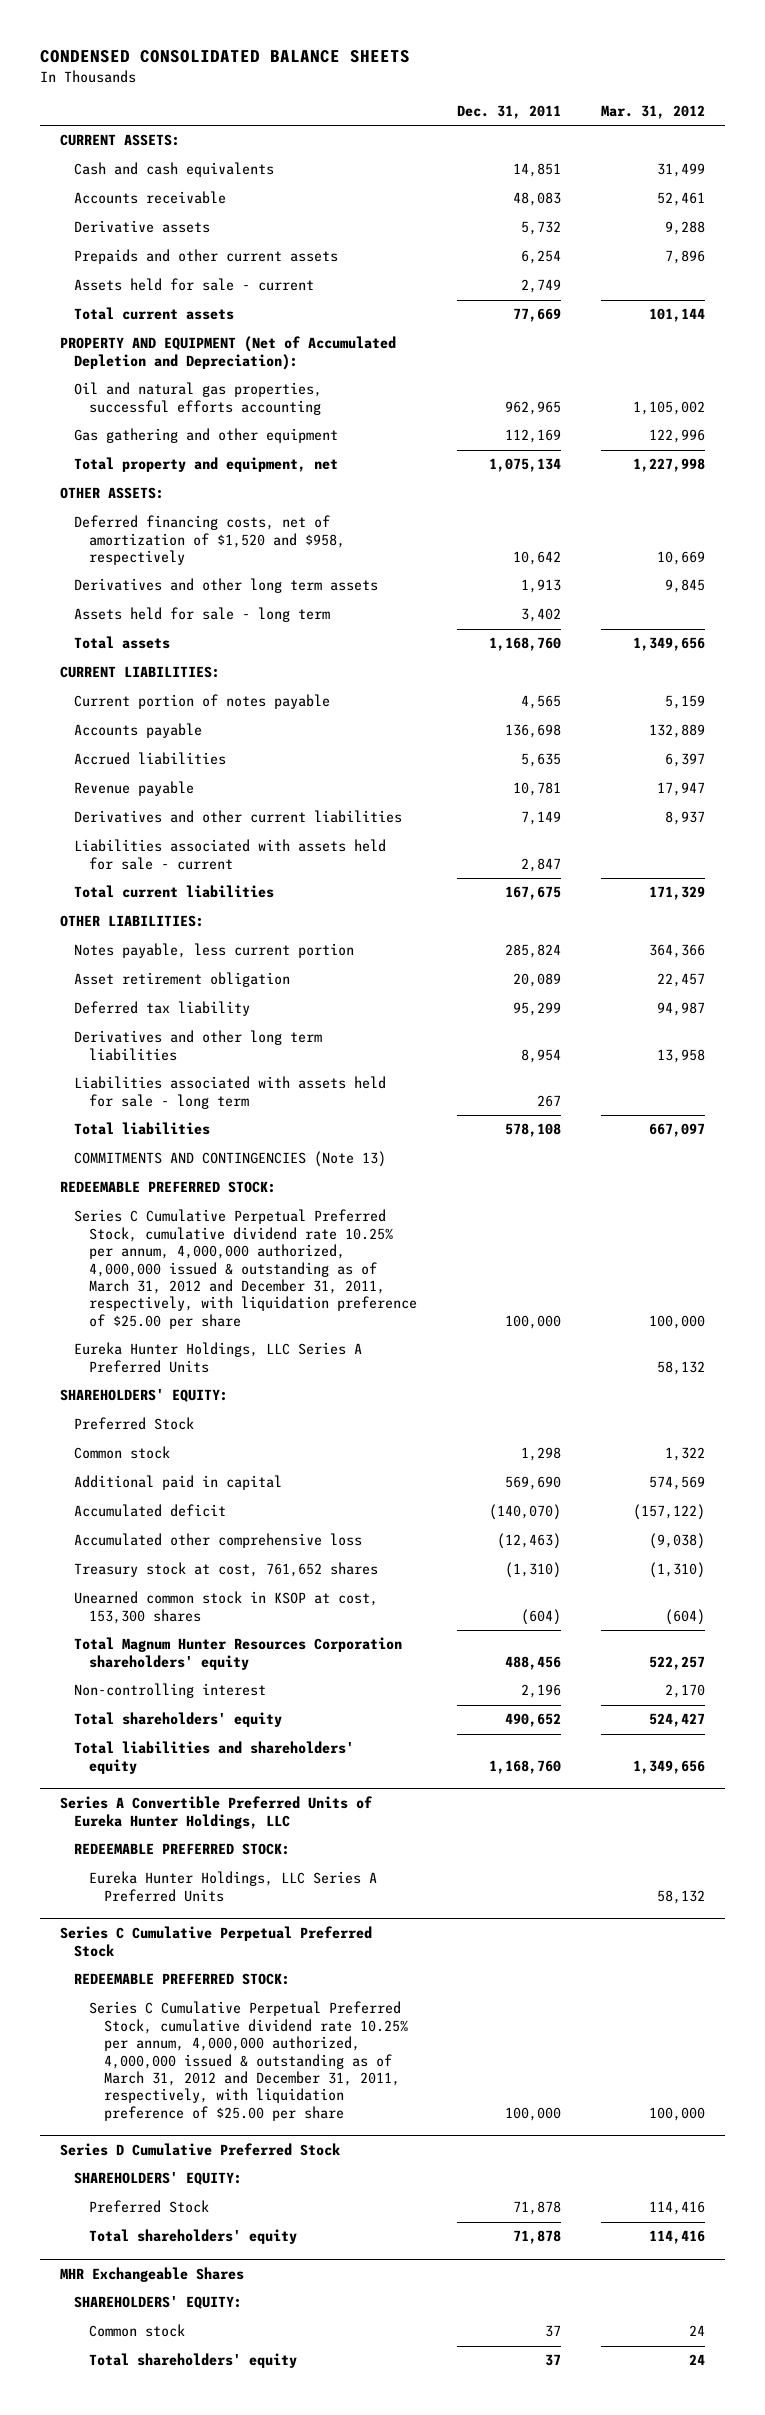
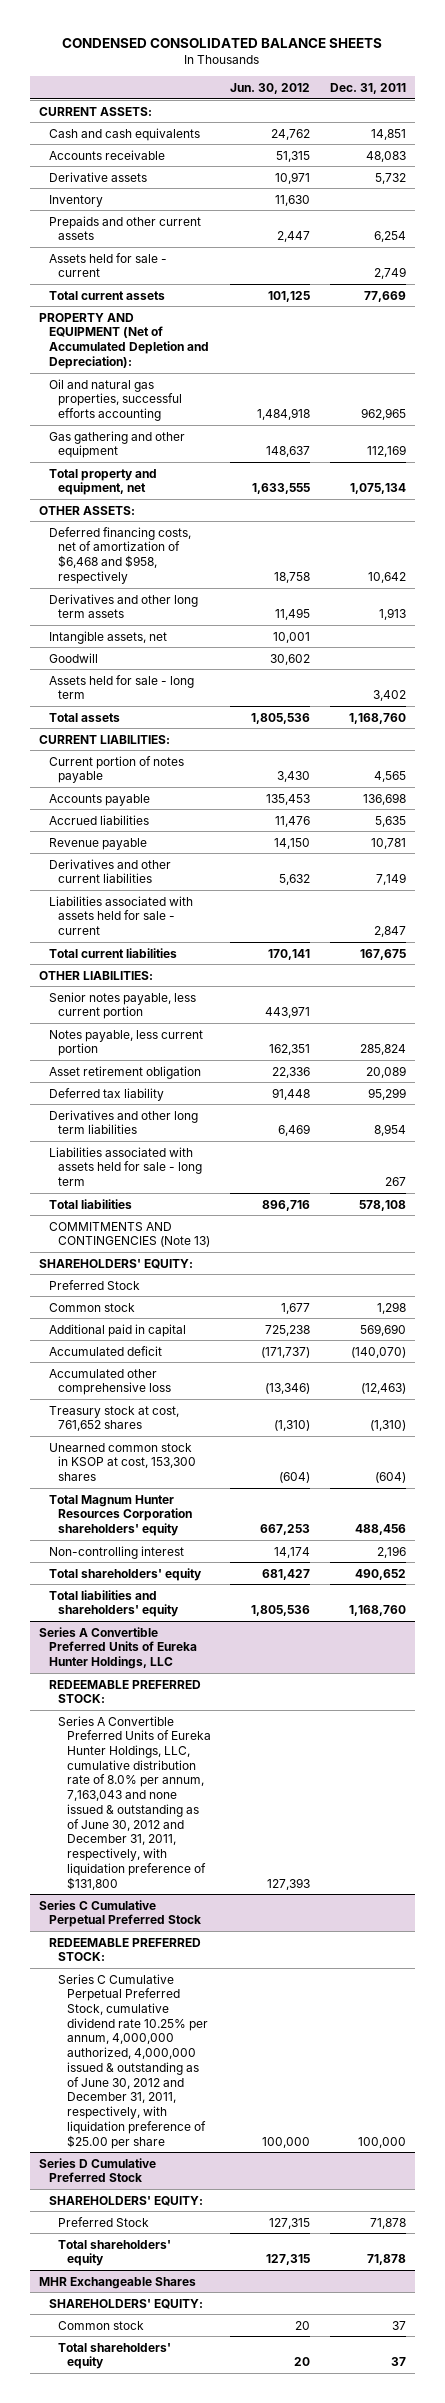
[601,105,706,120] Mar. 31, 2012 -> none
none -> [230,82,311,94] Jun. 30, 2012
none -> [48,194,103,207] Inventory
[74,515,346,566] Deferred financing costs, net of amortization of $1,520 and $958, respectively -> [48,526,191,584] Deferred financing costs, net of amortization of $6,468 and $958, respectively
none -> [48,630,167,644] Intangible assets, net
none -> [48,652,98,663] Goodwill
none -> [48,991,196,1020] Senior notes payable, less current portion
[59,1181,276,1194] REDEEMABLE PREFERRED STOCK: -> none
[74,1209,418,1329] Series C Cumulative Perpetual Preferred Stock, cumulative dividend rate 10.25% per annum, 4,000,000 authorized, 4,000,000 issued & outstanding as of March 31, 2012 and December 31, 2011, respectively, with liquidation preference of $25.00 per share -> none
[74,1342,363,1373] Eureka Hunter Holdings, LLC Series A Preferred Units -> none
[89,1871,378,1902] Eureka Hunter Holdings, LLC Series A Preferred Units -> [57,1715,211,1890] Series A Convertible Preferred Units of Eureka Hunter Holdings, LLC, cumulative distribution rate of 8.0% per annum, 7,163,043 and none issued & outstanding as of June 30, 2012 and December 31, 2011, respectively, with liquidation preference of $131,800
[89,2001,409,2121] Series C Cumulative Perpetual Preferred Stock, cumulative dividend rate 10.25% per annum, 4,000,000 authorized, 4,000,000 issued & outstanding as of March 31, 2012 and December 31, 2011, respectively, with liquidation preference of $25.00 per share -> [57,1973,208,2149] Series C Cumulative Perpetual Preferred Stock, cumulative dividend rate 10.25% per annum, 4,000,000 authorized, 4,000,000 issued & outstanding as of June 30, 2012 and December 31, 2011, respectively, with liquidation preference of $25.00 per share

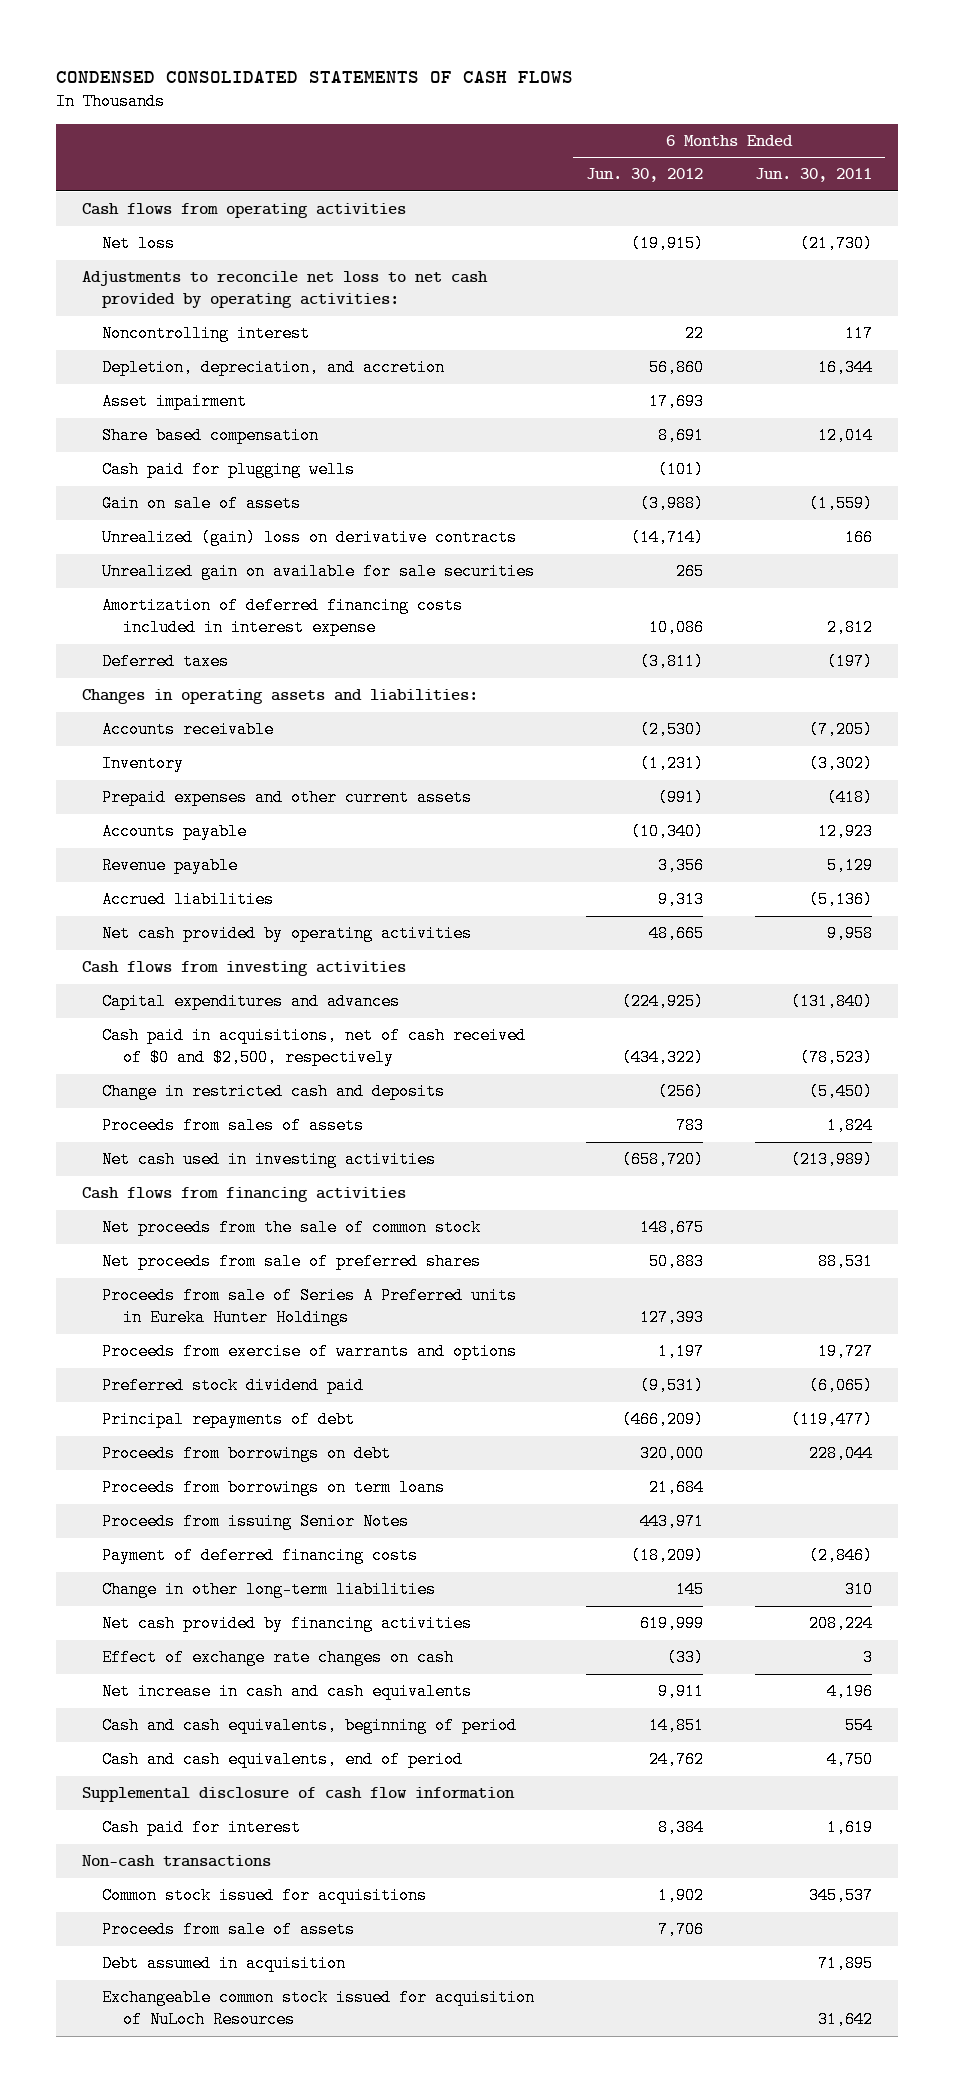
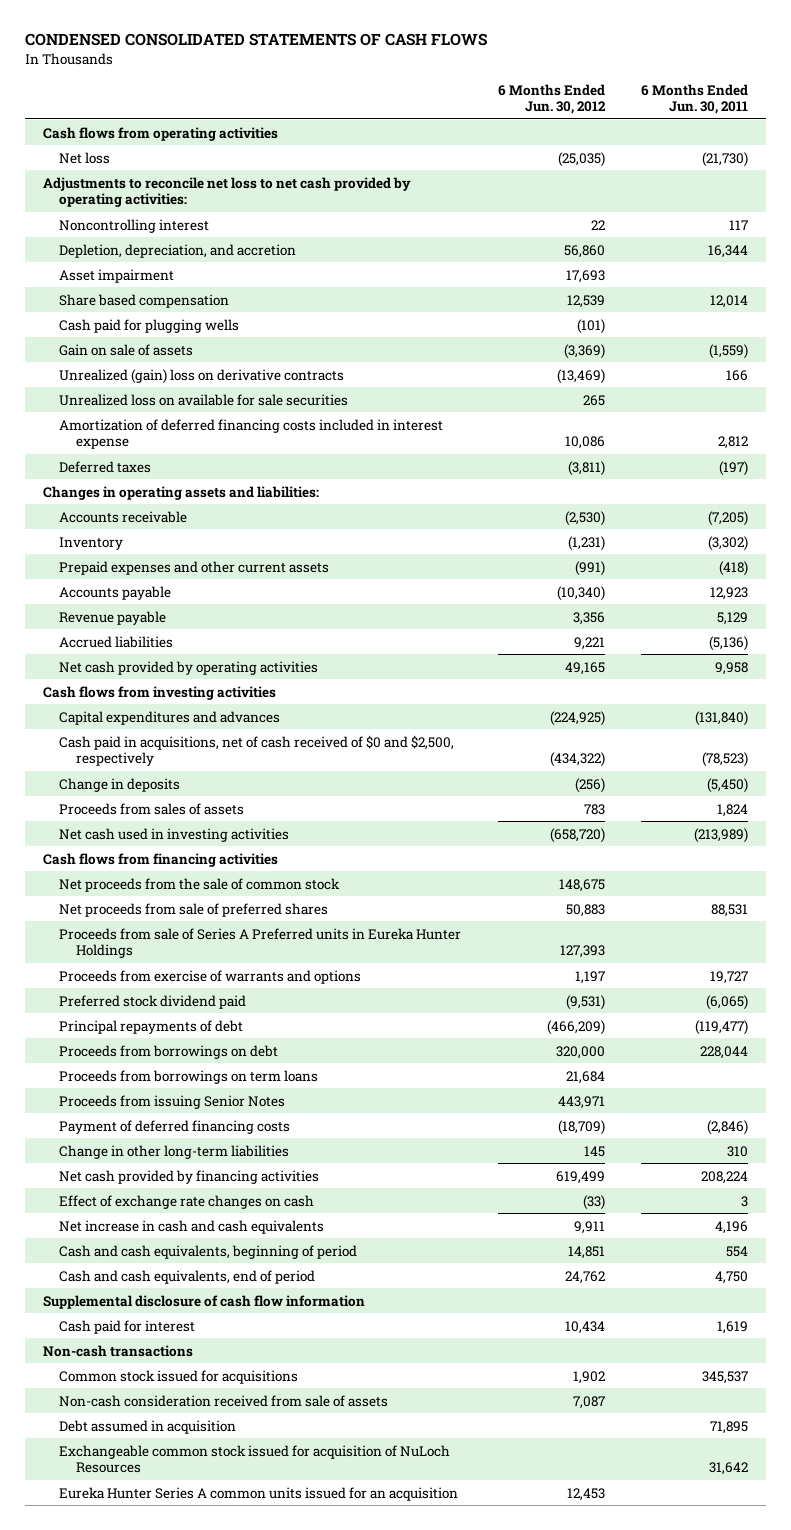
[631,235,705,253] (19,915) -> [557,151,605,167] (25,035)
[658,427,705,445] 8,691 -> [566,294,605,308] 12,539
[640,495,705,513] (3,988) -> [563,343,605,359] (3,369)
[631,529,705,547] (14,714) -> [556,368,605,384] (13,469)
[102,563,536,581] Unrealized gain on available for sale securities -> [59,393,349,406] Unrealized loss on available for sale securities
[658,891,705,909] 9,313 -> [573,636,605,650] 9,221
[649,925,705,943] 48,665 -> [564,661,605,675] 49,165
[102,1083,446,1101] Change in restricted cash and deposits -> [59,777,181,792] Change in deposits
[631,1547,705,1565] (18,209) -> [557,1119,605,1135] (18,709)
[640,1615,705,1633] 619,999 -> [555,1170,605,1184] 619,499
[658,1819,705,1837] 8,384 -> [564,1320,605,1334] 10,434
[102,1921,356,1939] Proceeds from sale of assets -> [59,1394,389,1407] Non-cash consideration received from sale of assets
[658,1921,705,1939] 7,706 -> [572,1395,605,1409] 7,087
none -> [59,1486,459,1501] Eureka Hunter Series A common units issued for an acquisition

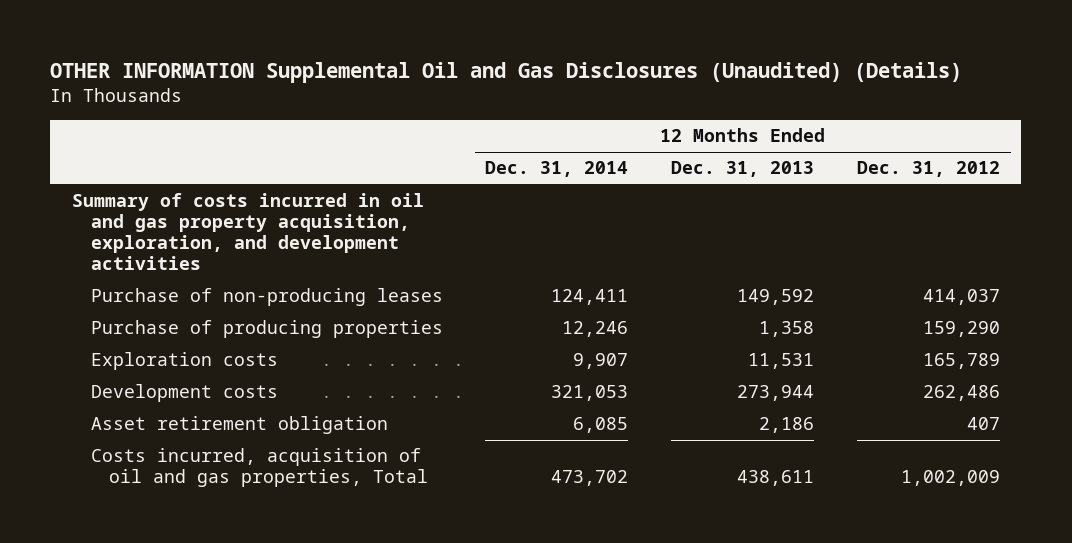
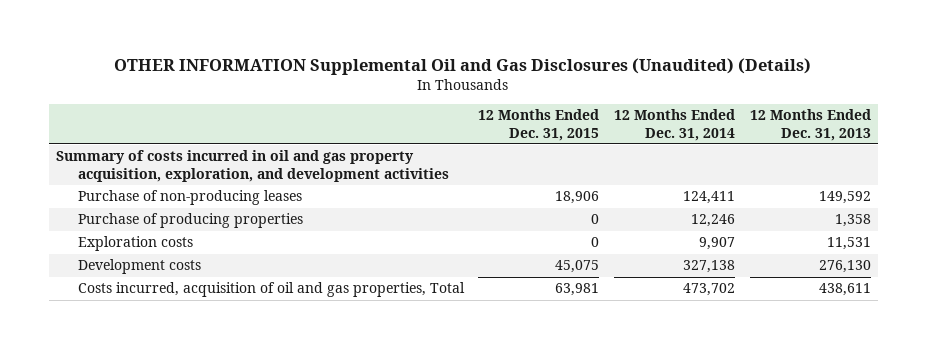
[856,161,1000,178] Dec. 31, 2012 -> none
none -> [478,109,600,141] 12 Months Ended Dec. 31, 2015
[90,416,388,435] Asset retirement obligation -> none
[551,385,629,402] 321,053 -> [683,260,736,274] 327,138
[737,385,815,402] 273,944 -> [819,260,872,274] 276,130

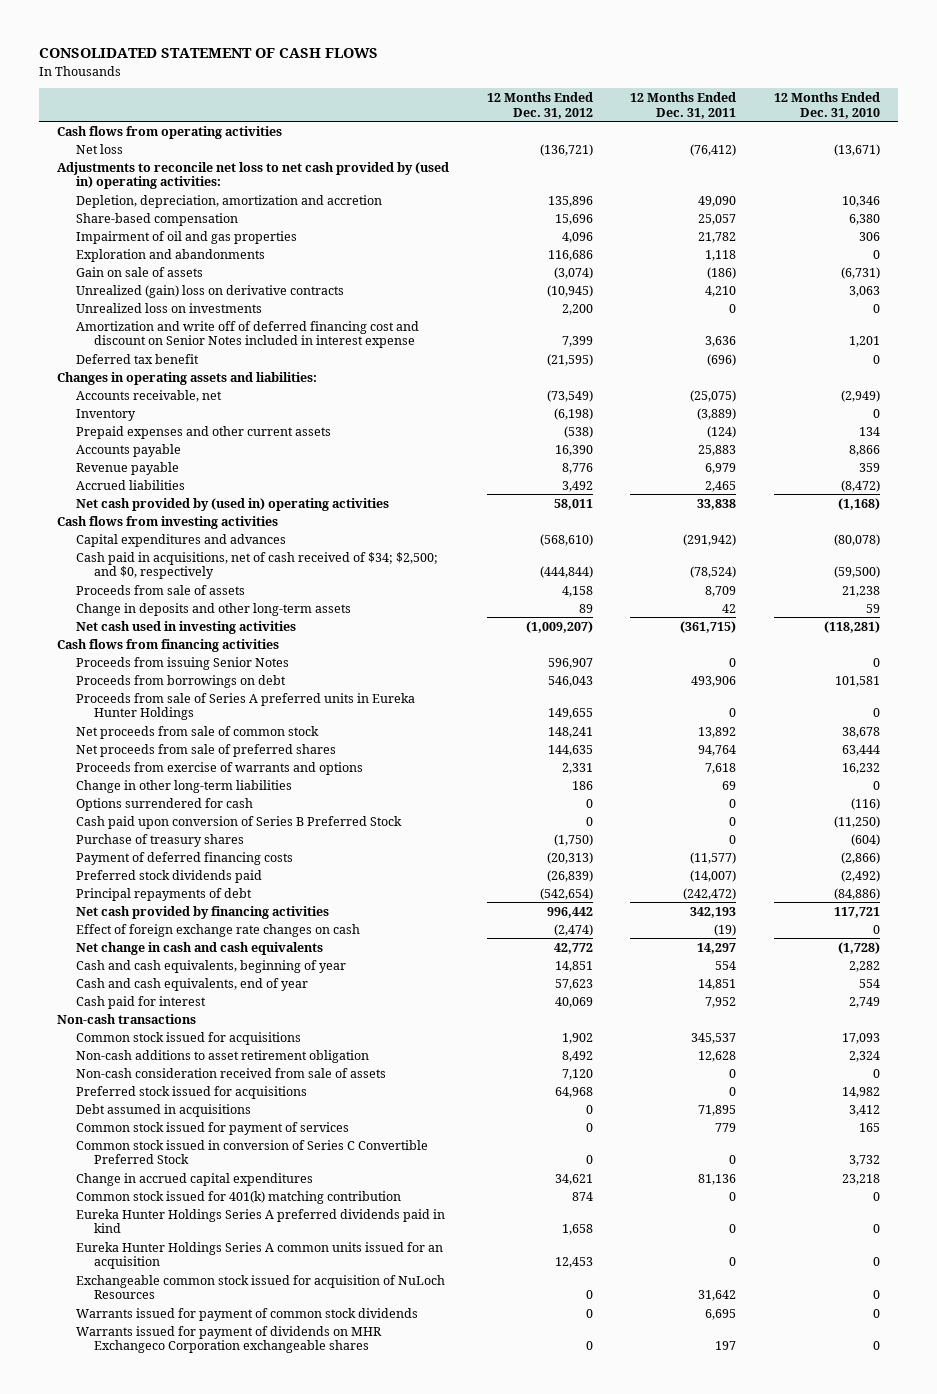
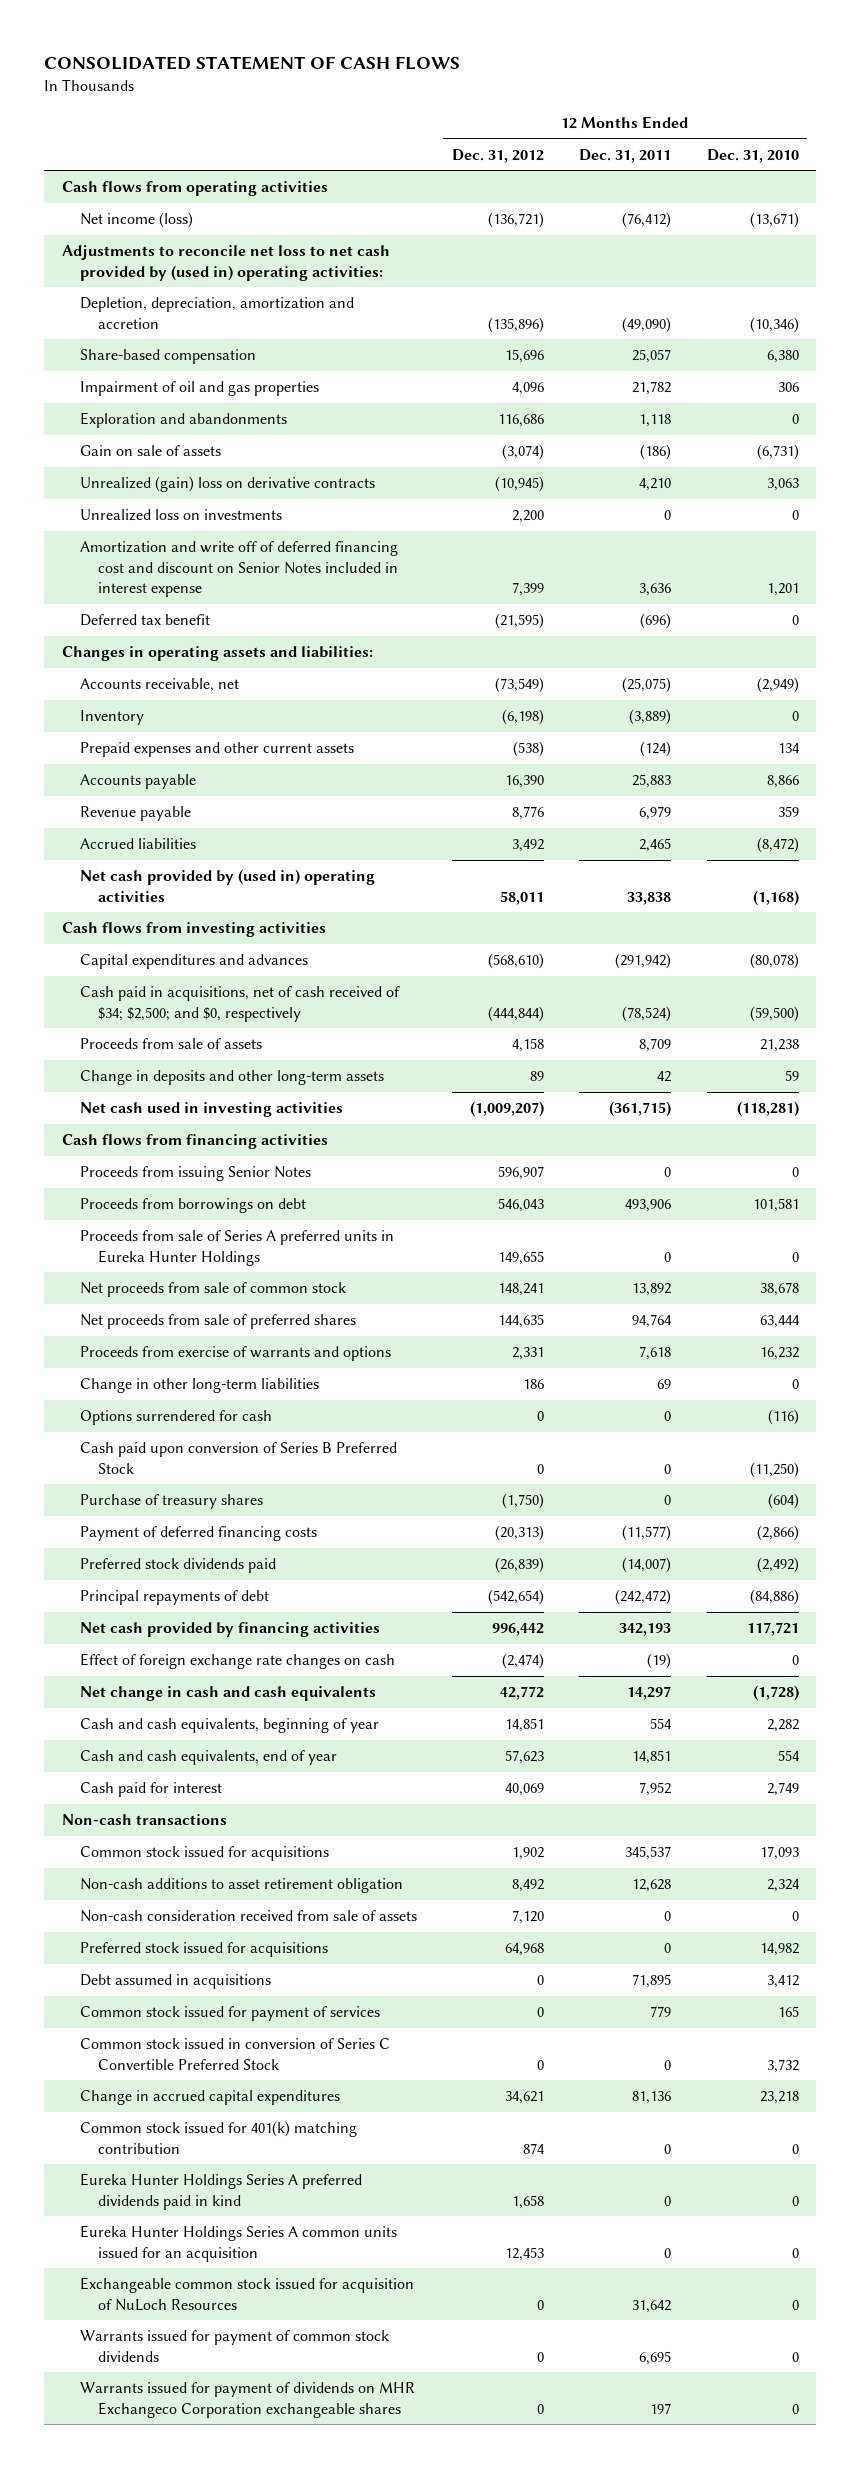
[75,143,123,154] Net loss -> [79,212,193,229] Net income (loss)
[547,195,593,207] 135,896 -> [488,316,545,333] (135,896)
[698,195,737,207] 49,090 -> [622,316,672,333] (49,090)
[841,195,880,207] 10,346 -> [749,316,799,333] (10,346)

